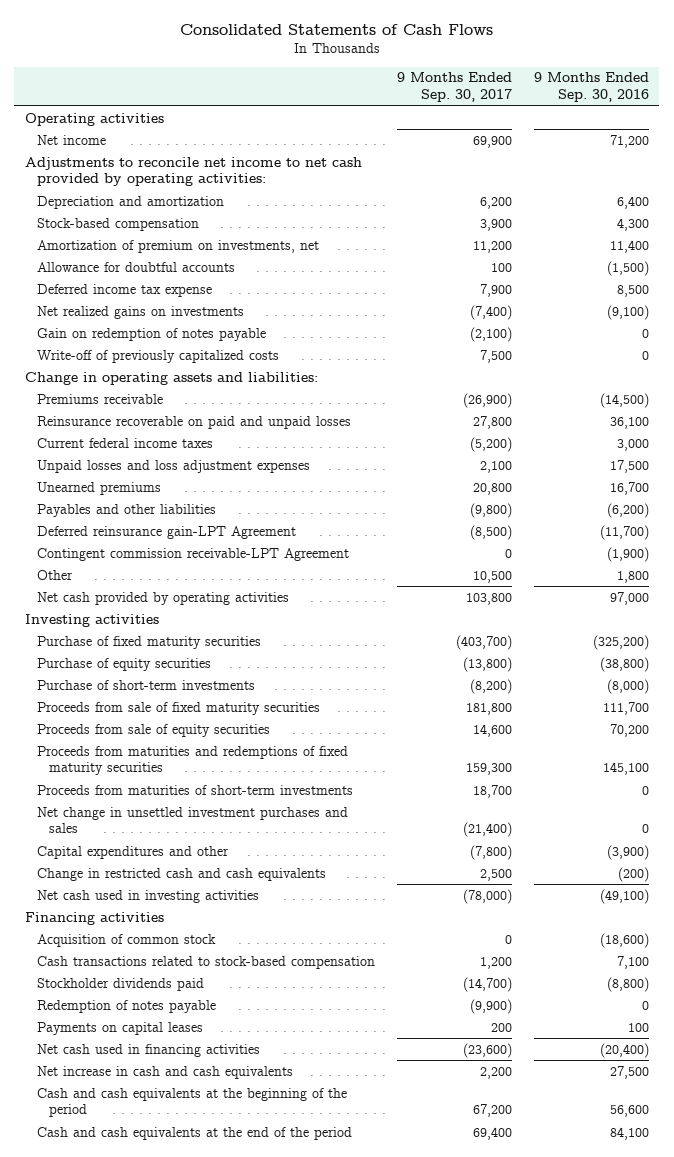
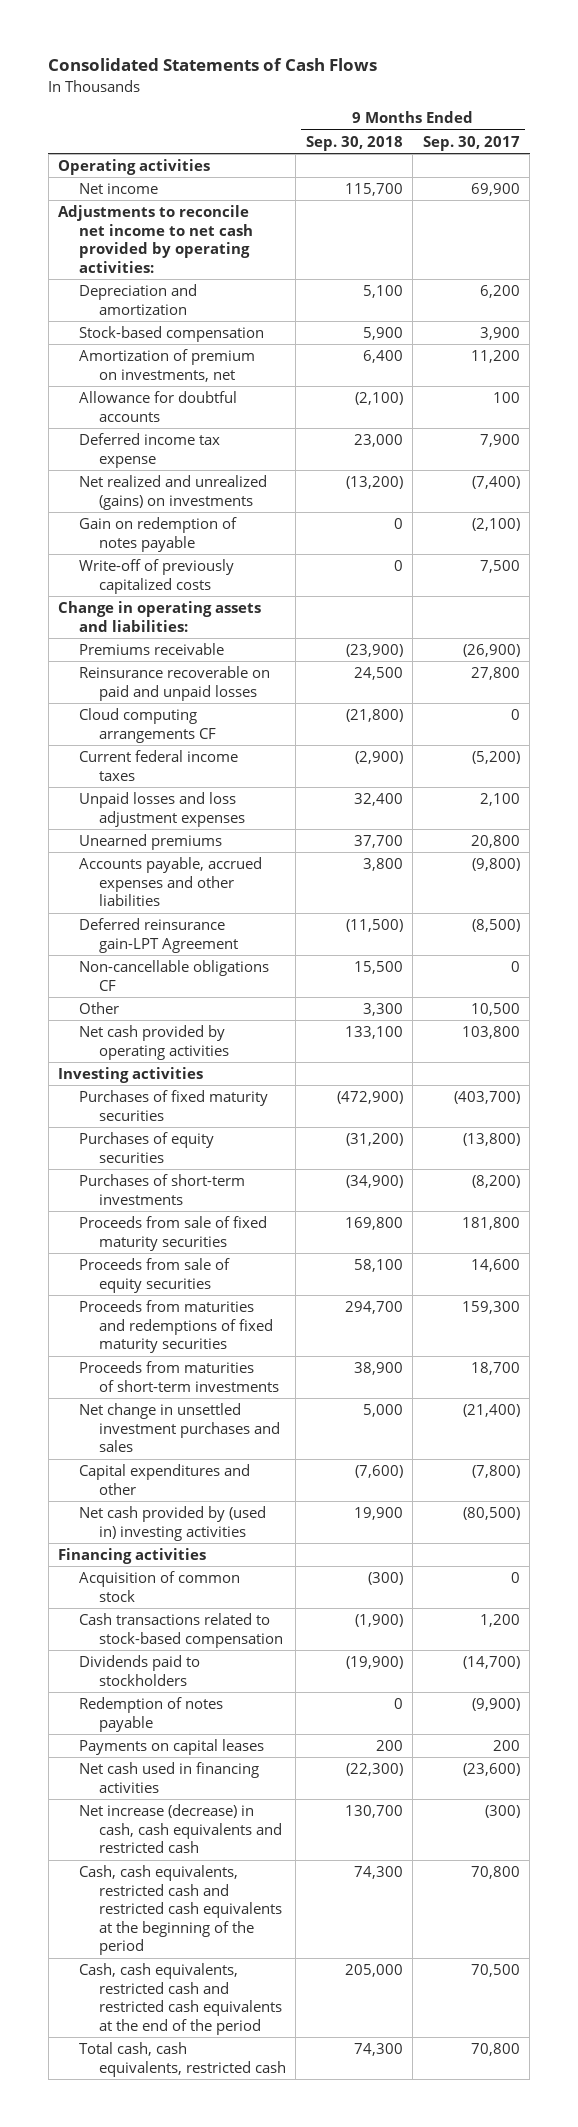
[533,72,649,103] 9 Months Ended Sep. 30, 2016 -> none
none -> [305,135,403,151] Sep. 30, 2018
[37,305,245,319] Net realized gains on investments -> [78,475,267,510] Net realized and unrealized (gains) on investments
none -> [78,708,216,743] Cloud computing arrangements CF
[37,503,217,517] Payables and other liabilities -> [78,857,262,907] Accounts payable, accrued expenses and other liabilities
[37,547,350,561] Contingent commission receivable-LPT Agreement -> none
none -> [78,960,269,991] Non-cancellable obligations CF
[37,635,262,649] Purchase of fixed maturity securities -> [78,1090,268,1121] Purchases of fixed maturity securities
[37,657,212,671] Purchase of equity securities -> [78,1132,214,1163] Purchases of equity securities
[37,679,256,690] Purchase of short-term investments -> [78,1174,245,1205] Purchases of short-term investments
[37,867,327,881] Change in restricted cash and cash equivalents -> none
[37,889,260,903] Net cash used in investing activities -> [78,1506,266,1541] Net cash provided by (used in) investing activities
[462,888,512,904] (78,000) -> [462,1507,520,1521] (80,500)
[37,977,205,991] Stockholder dividends paid -> [78,1655,200,1686] Dividends paid to stockholders
[37,1065,294,1079] Net increase in cash and cash equivalents -> [78,1804,282,1854] Net increase (decrease) in cash, cash equivalents and restricted cash
[479,1066,512,1079] 2,200 -> [484,1805,520,1819] (300)
[37,1087,348,1118] Cash and cash equivalents at the beginning of the period -> [78,1865,282,1956] Cash, cash equivalents, restricted cash and restricted cash equivalents at the beginning of the period
[472,1104,512,1118] 67,200 -> [470,1866,520,1880] 70,800
[37,1126,353,1140] Cash and cash equivalents at the end of the period -> [78,1963,282,2035] Cash, cash equivalents, restricted cash and restricted cash equivalents at the end of the period
[472,1126,512,1140] 69,400 -> [470,1964,520,1978] 70,500
none -> [78,2042,286,2077] Total cash, cash equivalents, restricted cash

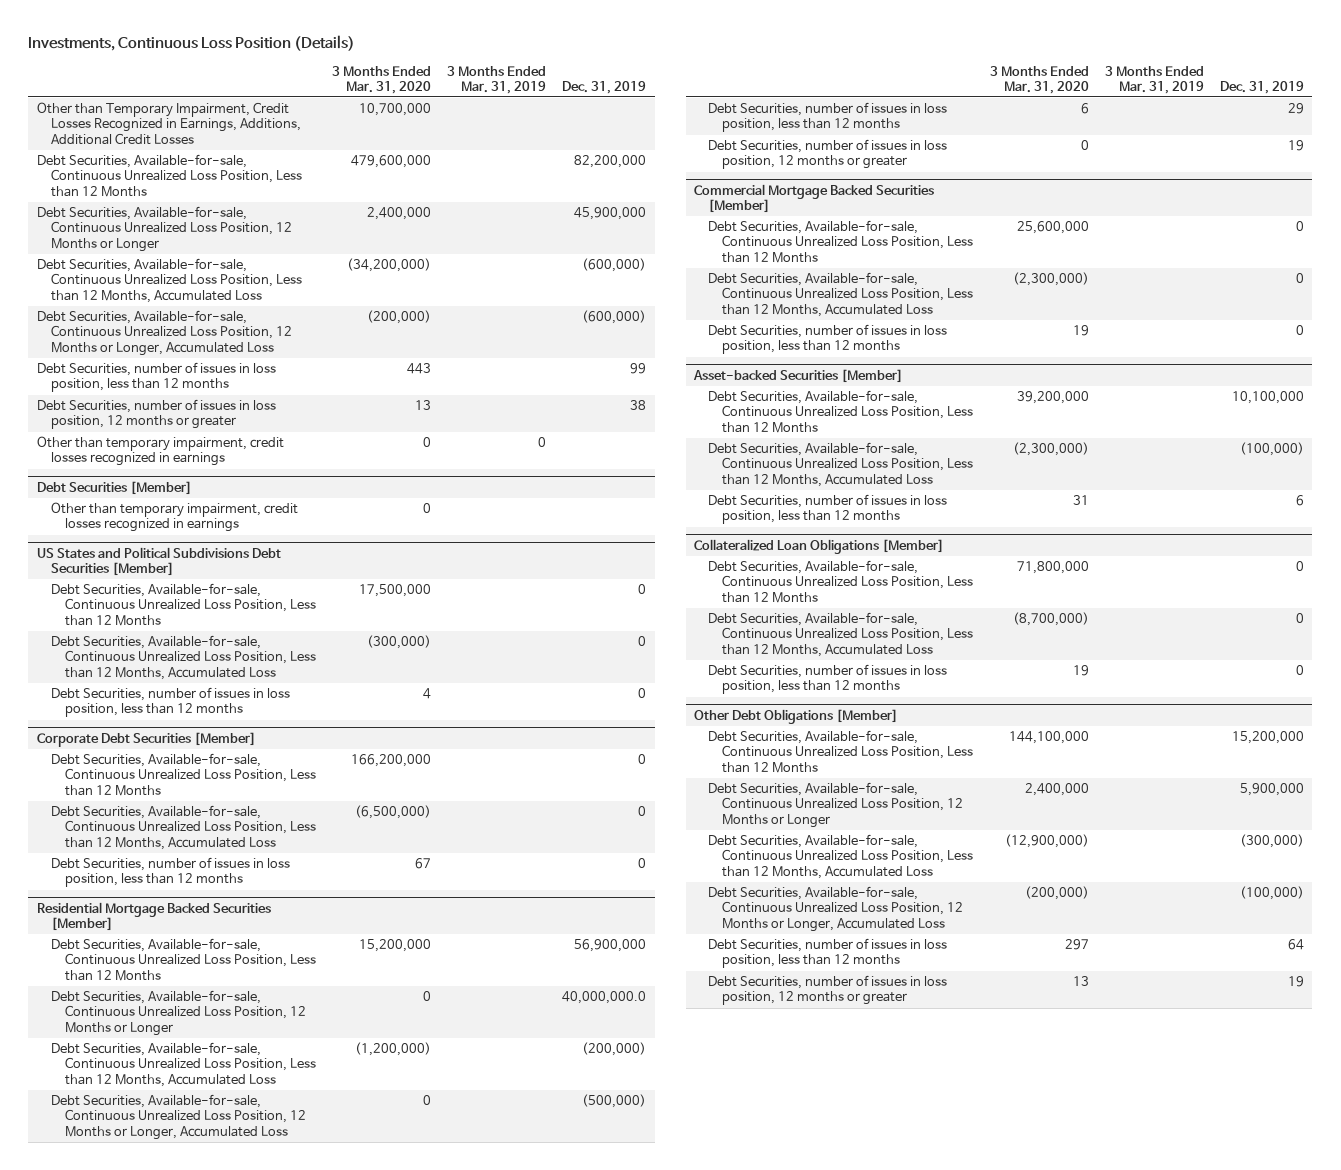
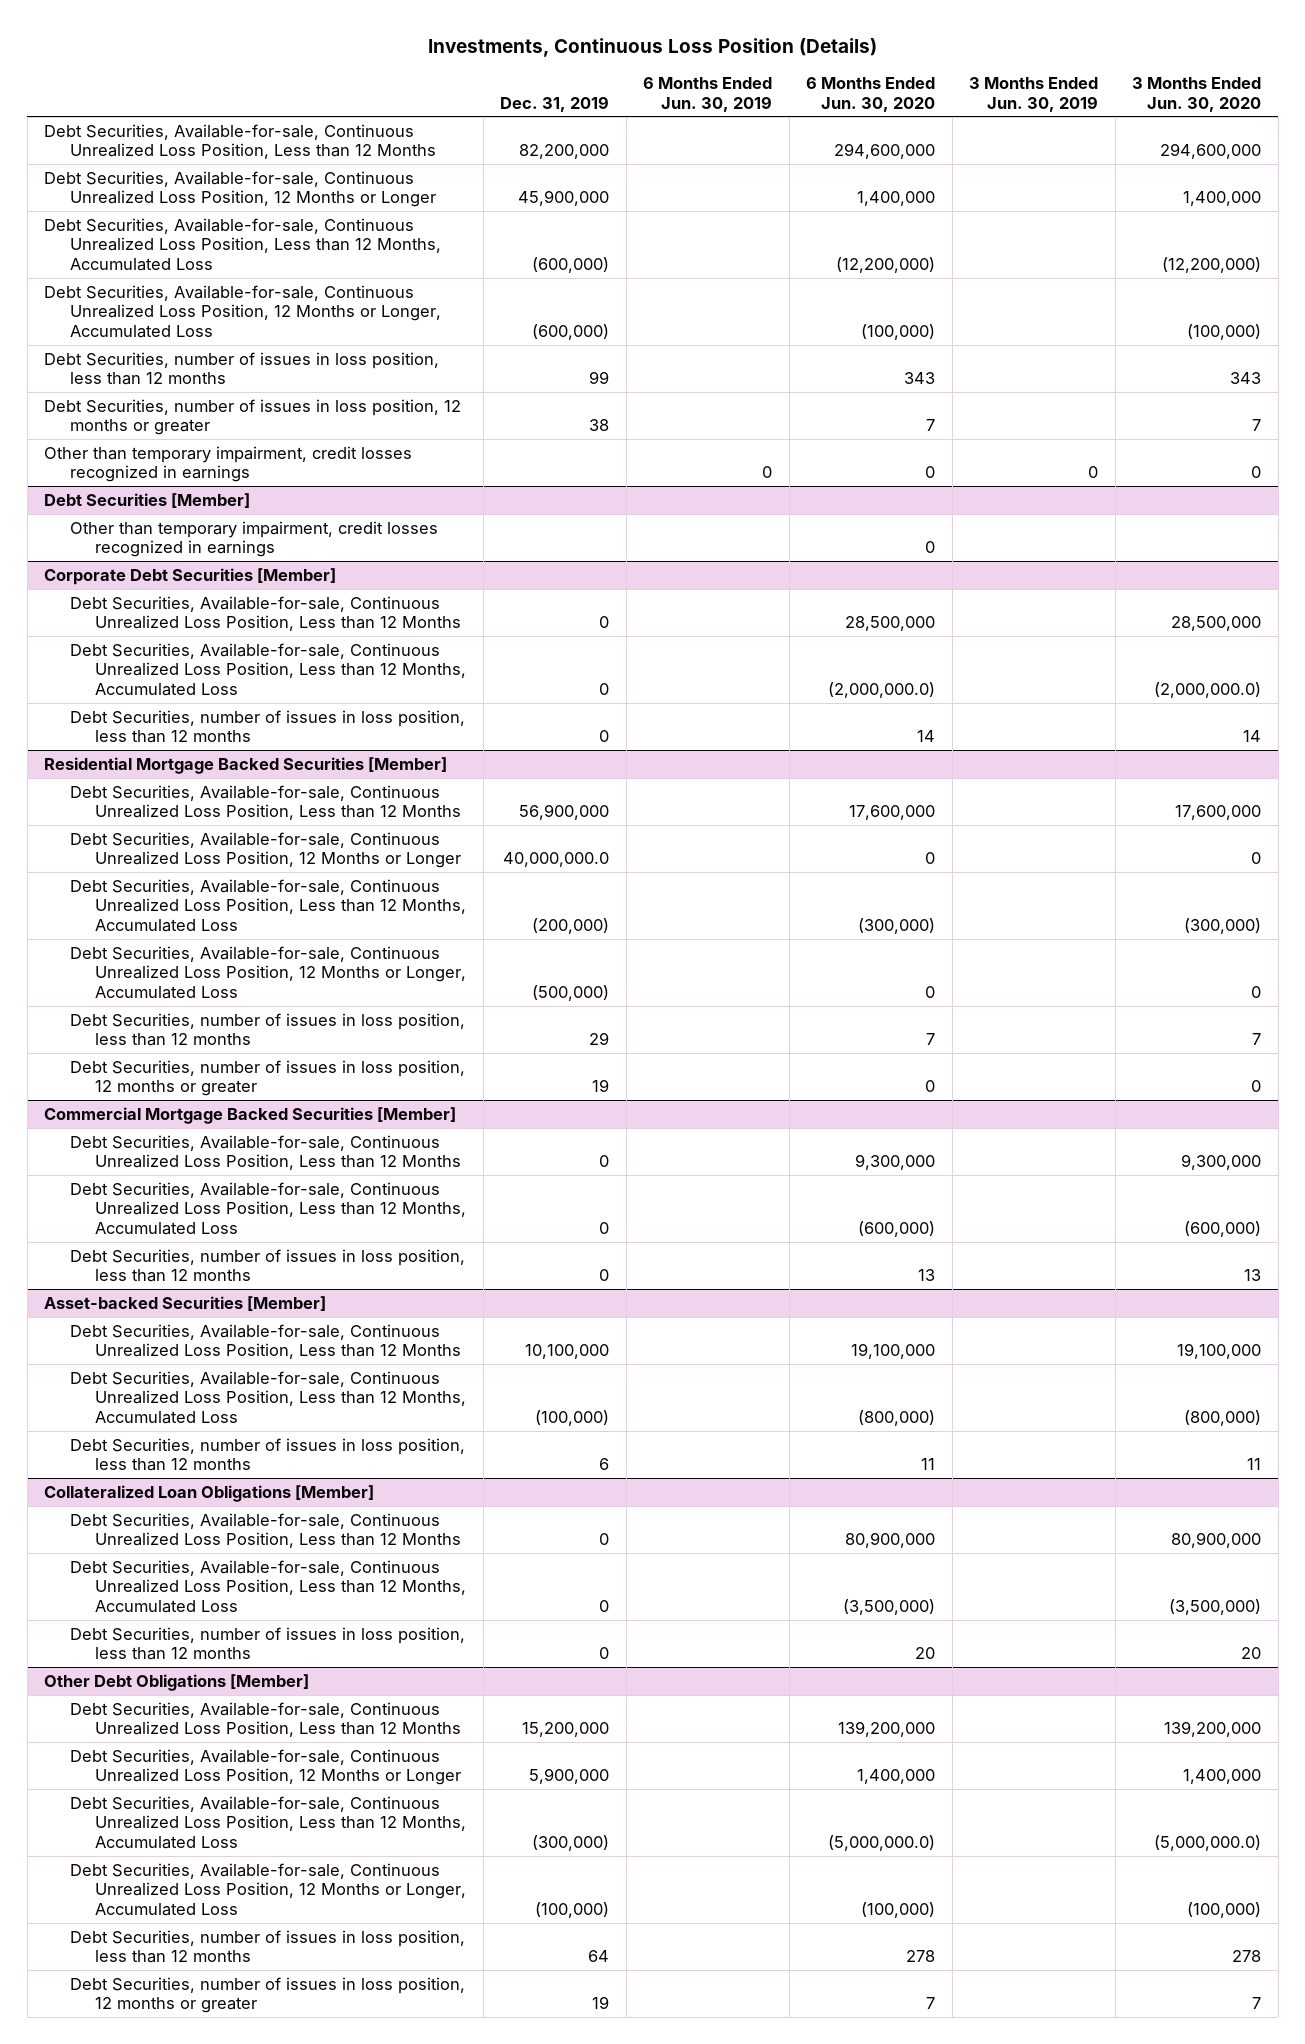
[331,65,431,94] 3 Months Ended Mar. 31, 2020 -> none
[447,65,547,94] 3 Months Ended Mar. 31, 2019 -> none
none -> [643,77,773,112] 6 Months Ended Jun. 30, 2019
none -> [806,77,936,112] 6 Months Ended Jun. 30, 2020
none -> [969,77,1099,112] 3 Months Ended Jun. 30, 2019
none -> [1132,77,1262,112] 3 Months Ended Jun. 30, 2020
[36,102,301,145] Other than Temporary Impairment, Credit Losses Recognized in Earnings, Additions, Additional Credit Losses -> none
[36,546,281,577] US States and Political Subdivisions Debt Securities [Member] -> none
[50,583,316,626] Debt Securities, Available-for-sale, Continuous Unrealized Loss Position, Less than 12 Months -> none
[50,635,316,680] Debt Securities, Available-for-sale, Continuous Unrealized Loss Position, Less than 12 Months, Accumulated Loss -> none
[50,687,290,718] Debt Securities, number of issues in loss position, less than 12 months -> none

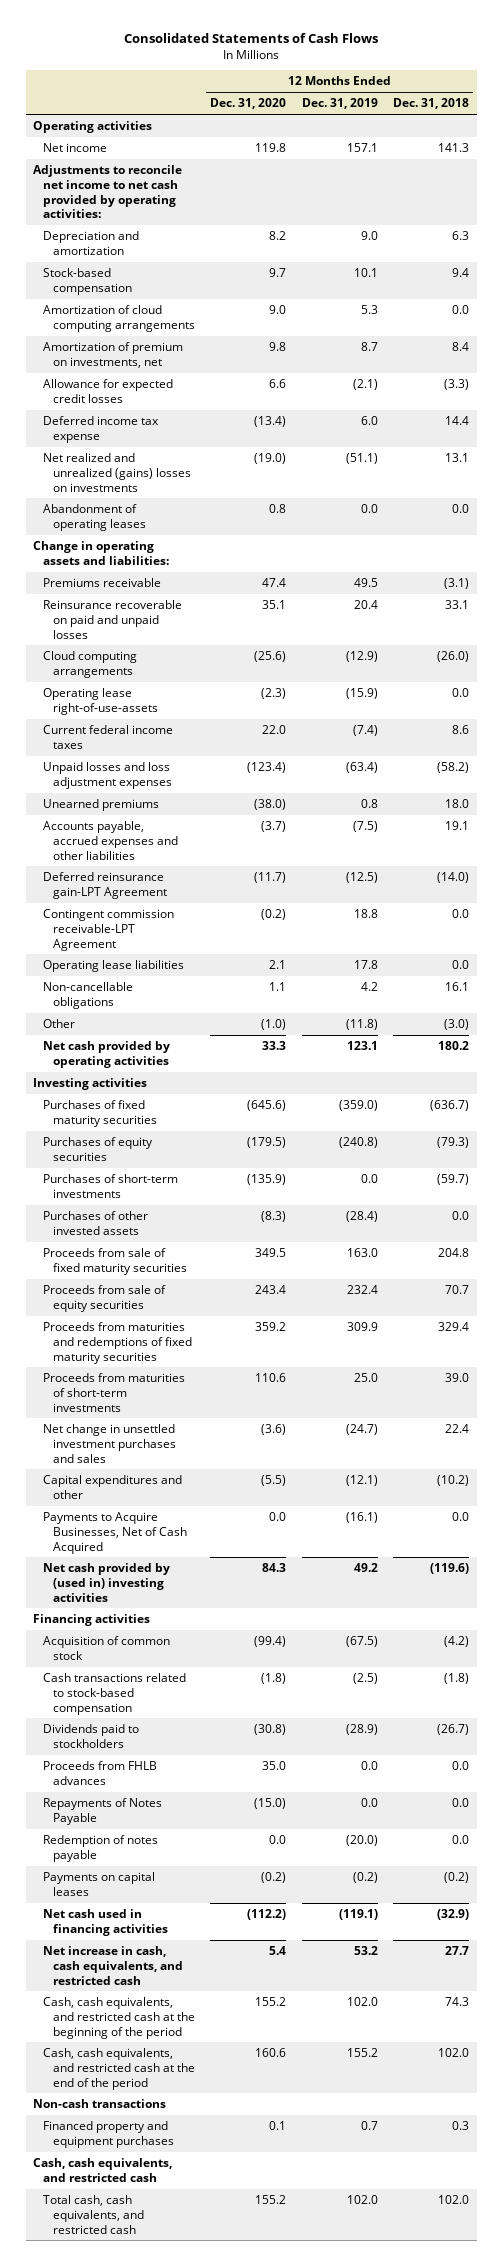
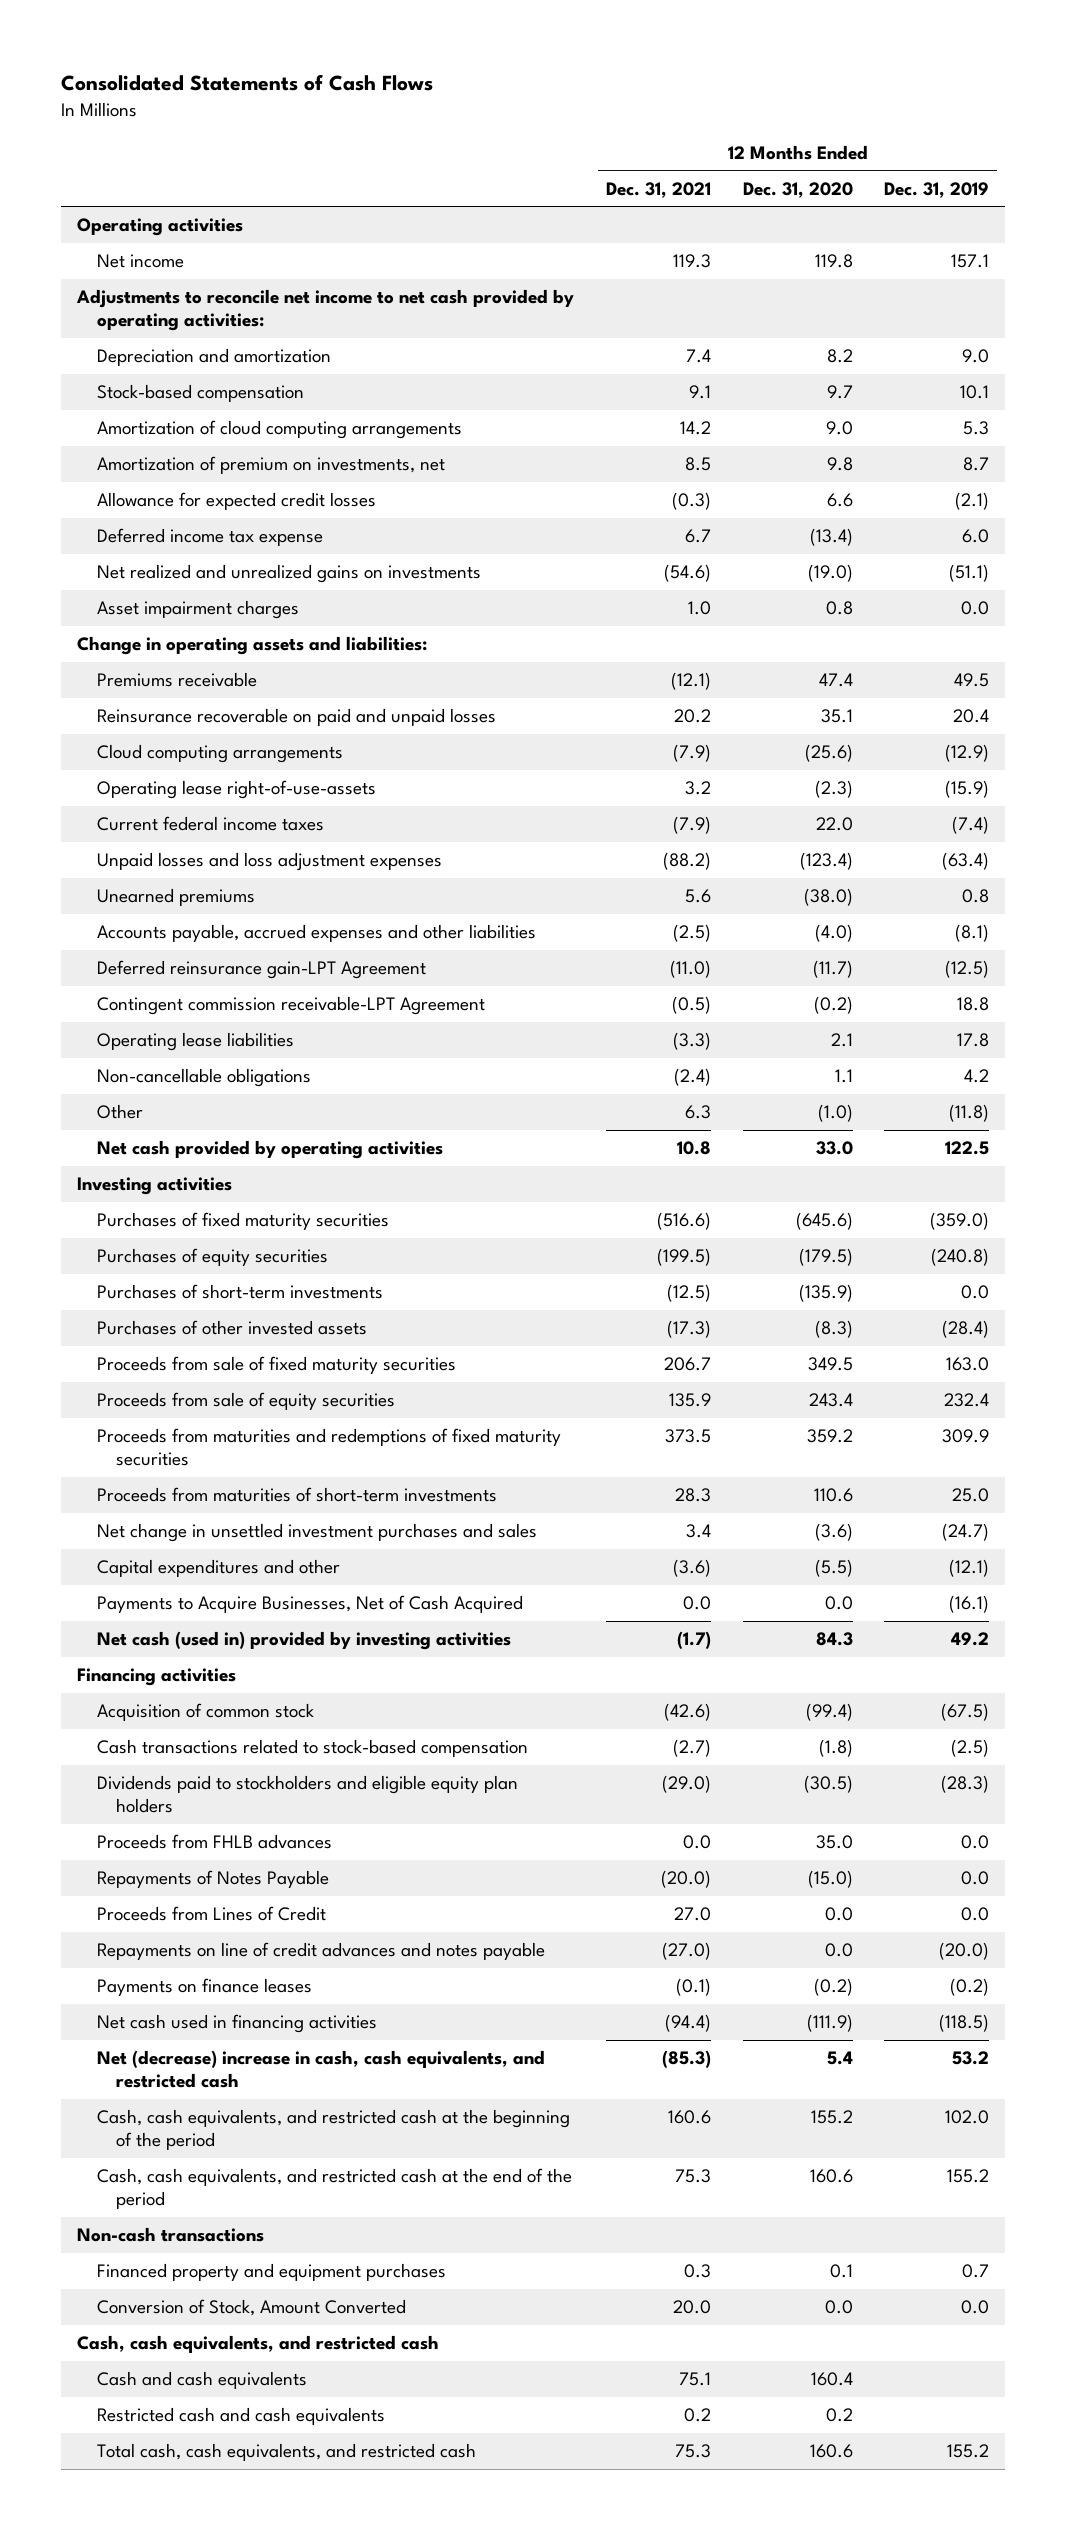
[393,98,470,110] Dec. 31, 2018 -> none
none -> [605,181,711,198] Dec. 31, 2021
[43,453,191,492] Net realized and unrealized (gains) losses on investments -> [96,564,481,584] Net realized and unrealized gains on investments
[43,504,146,531] Abandonment of operating leases -> [96,600,299,620] Asset impairment charges
[261,821,287,833] (3.7) -> [814,924,853,943] (4.0)
[352,821,378,833] (7.5) -> [955,924,990,943] (8.1)
[262,1041,287,1051] 33.3 -> [815,1141,853,1156] 33.0
[346,1041,378,1051] 123.1 -> [945,1141,990,1156] 122.5
[43,1563,171,1602] Net cash provided by (used in) investing activities -> [96,1631,511,1651] Net cash (used in) provided by investing activities
[43,1724,140,1748] Dividends paid to stockholders -> [96,1775,518,1813] Dividends paid to stockholders and eligible equity plan holders
[254,1724,287,1736] (30.8) -> [803,1775,853,1794] (30.5)
[345,1724,378,1736] (28.9) -> [941,1775,990,1794] (28.3)
none -> [96,1906,326,1922] Proceeds from Lines of Credit
[43,1835,159,1862] Redemption of notes payable -> [96,1942,545,1961] Repayments on line of credit advances and notes payable
[43,1872,156,1896] Payments on capital leases -> [96,1978,312,1997] Payments on finance leases
[247,1909,287,1921] (112.2) -> [806,2014,853,2033] (111.9)
[338,1909,378,1921] (119.1) -> [939,2014,990,2033] (118.5)
[43,1946,183,1985] Net increase in cash, cash equivalents, and restricted cash -> [96,2050,545,2088] Net (decrease) increase in cash, cash equivalents, and restricted cash
none -> [96,2299,406,2317] Conversion of Stock, Amount Converted
none -> [96,2371,307,2390] Cash and cash equivalents
none -> [96,2407,385,2426] Restricted cash and cash equivalents
[255,2195,287,2205] 155.2 -> [809,2444,853,2459] 160.6
[346,2195,378,2205] 102.0 -> [947,2444,990,2459] 155.2

